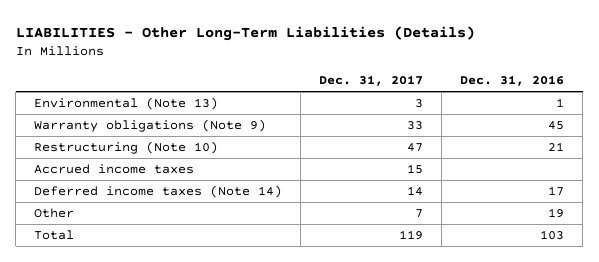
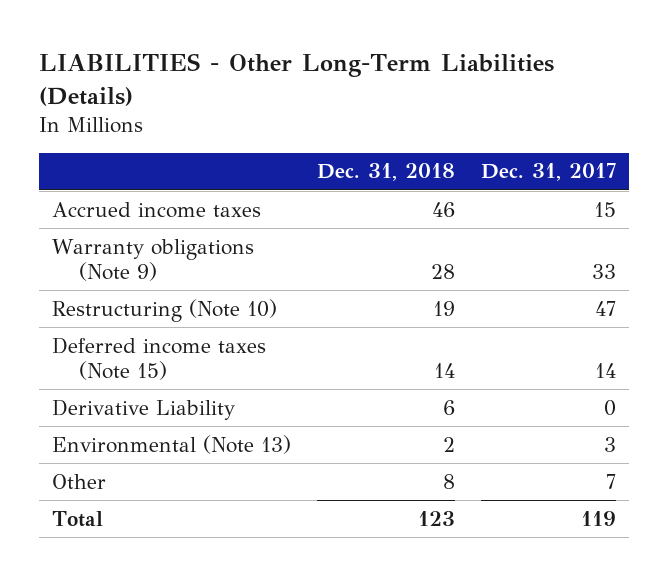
[460,75,565,87] Dec. 31, 2016 -> none
none -> [316,163,455,182] Dec. 31, 2018
[34,164,195,175] Accrued income taxes -> [51,201,261,218] Accrued income taxes
[34,185,283,199] Deferred income taxes (Note 14) -> [51,336,266,380] Deferred income taxes (Note 15)
none -> [51,398,235,420] Derivative Liability
[34,97,219,111] Environmental (Note 13) -> [51,434,291,454] Environmental (Note 13)

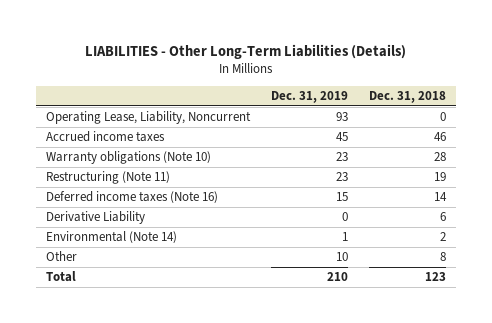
[480,163,616,182] Dec. 31, 2017 -> none
none -> [271,91,349,104] Dec. 31, 2019
none -> [46,111,252,125] Operating Lease, Liability, Noncurrent
[51,238,254,281] Warranty obligations (Note 9) -> [46,151,212,165] Warranty obligations (Note 10)
[51,298,277,322] Restructuring (Note 10) -> [46,171,171,185] Restructuring (Note 11)
[51,336,266,380] Deferred income taxes (Note 15) -> [46,191,219,204] Deferred income taxes (Note 16)
[51,434,291,454] Environmental (Note 13) -> [46,231,178,244] Environmental (Note 14)

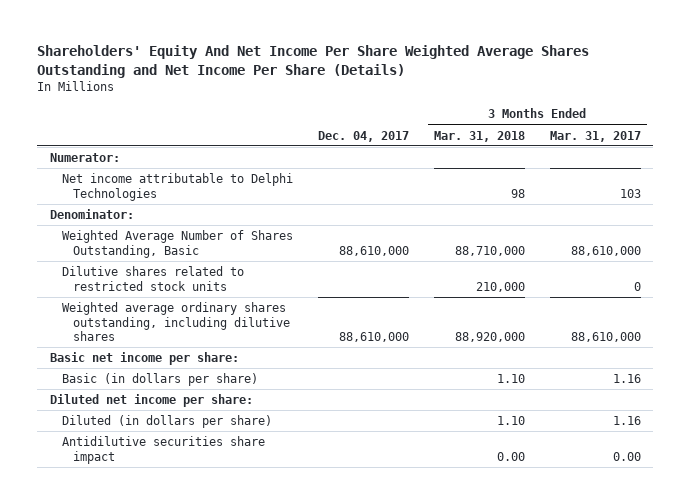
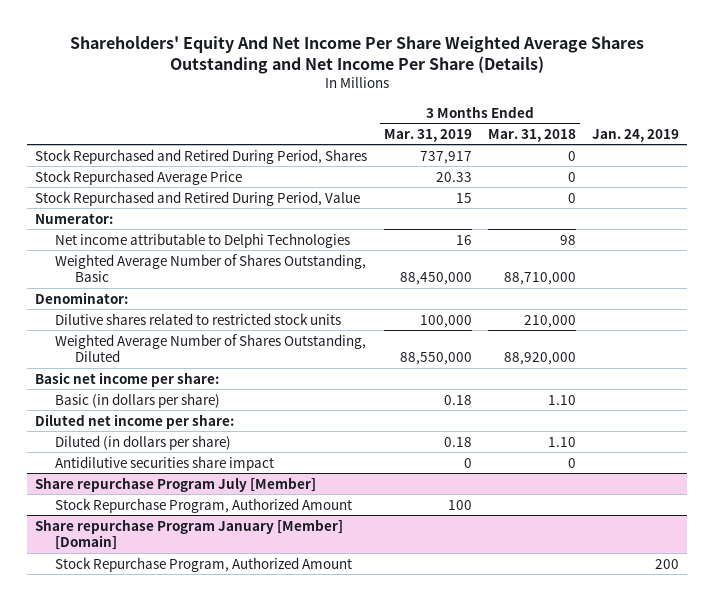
[317,130,409,142] Dec. 04, 2017 -> none
[549,130,641,142] Mar. 31, 2017 -> none
none -> [383,128,472,142] Mar. 31, 2019
none -> [591,128,679,142] Jan. 24, 2019
none -> [35,148,368,164] Stock Repurchased and Retired During Period, Shares
none -> [35,169,243,185] Stock Repurchased Average Price
none -> [35,190,361,206] Stock Repurchased and Retired During Period, Value
[49,208,134,219] Denominator: -> [35,291,129,304] Denominator:
[61,301,291,342] Weighted average ordinary shares outstanding, including dilutive shares -> [55,333,367,363] Weighted Average Number of Shares Outstanding, Diluted
[496,451,525,461] 0.00 -> [567,457,576,468] 0
none -> [35,476,317,492] Share repurchase Program July [Member]
none -> [55,497,353,513] Stock Repurchase Program, Authorized Amount
none -> [35,518,344,551] Share repurchase Program January [Member] [Domain]
none -> [55,556,353,572] Stock Repurchase Program, Authorized Amount

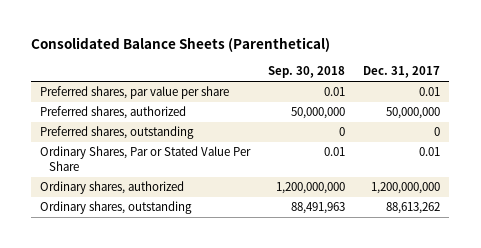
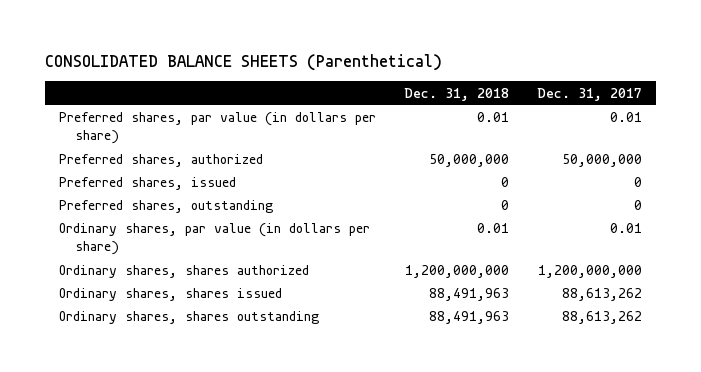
[31,37,331,53] Consolidated Balance Sheets (Parenthetical) -> [44,53,442,71] CONSOLIDATED BALANCE SHEETS (Parenthetical)
[268,66,346,79] Sep. 30, 2018 -> none
none -> [404,87,510,101] Dec. 31, 2018
[40,86,230,100] Preferred shares, par value per share -> [58,111,376,144] Preferred shares, par value (in dollars per share)
none -> [58,176,236,190] Preferred shares, issued
[40,146,252,172] Ordinary Shares, Par or Stated Value Per Share -> [58,222,370,255] Ordinary shares, par value (in dollars per share)
[40,181,185,195] Ordinary shares, authorized -> [58,264,309,278] Ordinary shares, shares authorized
none -> [58,287,282,301] Ordinary shares, shares issued
[40,201,193,215] Ordinary shares, outstanding -> [58,310,319,324] Ordinary shares, shares outstanding

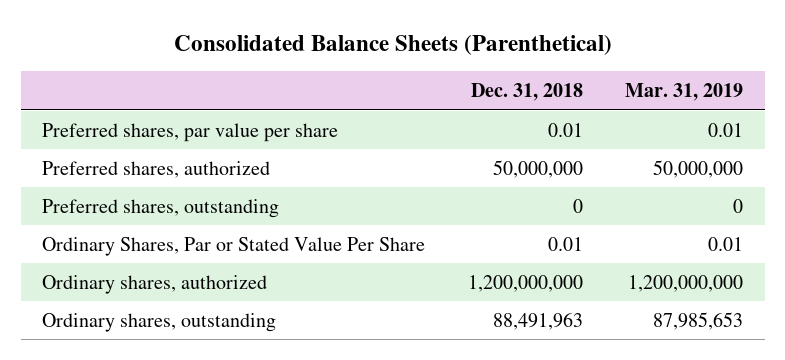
[44,53,442,71] CONSOLIDATED BALANCE SHEETS (Parenthetical) -> [173,35,612,56] Consolidated Balance Sheets (Parenthetical)
[537,87,643,101] Dec. 31, 2017 -> none
none -> [625,83,744,102] Mar. 31, 2019
[58,111,376,144] Preferred shares, par value (in dollars per share) -> [41,122,338,142] Preferred shares, par value per share
[58,176,236,190] Preferred shares, issued -> none
[58,287,282,301] Ordinary shares, shares issued -> none
[58,222,370,255] Ordinary shares, par value (in dollars per share) -> [41,236,425,256] Ordinary Shares, Par or Stated Value Per Share
[58,264,309,278] Ordinary shares, shares authorized -> [41,274,267,294] Ordinary shares, authorized
[58,310,319,324] Ordinary shares, shares outstanding -> [41,312,276,332] Ordinary shares, outstanding

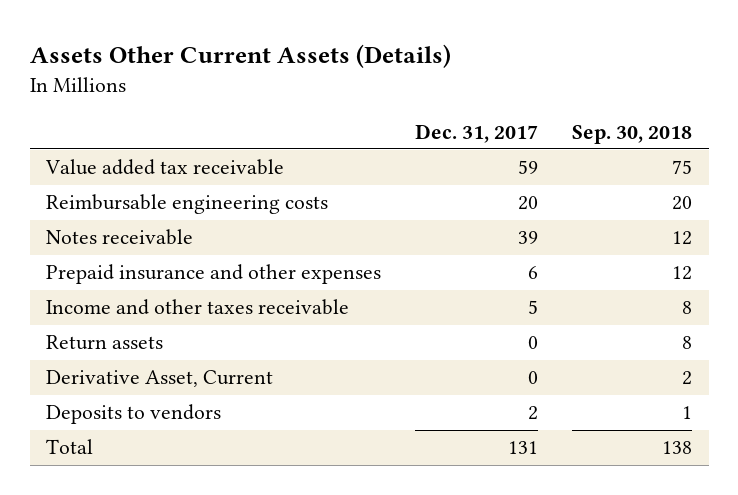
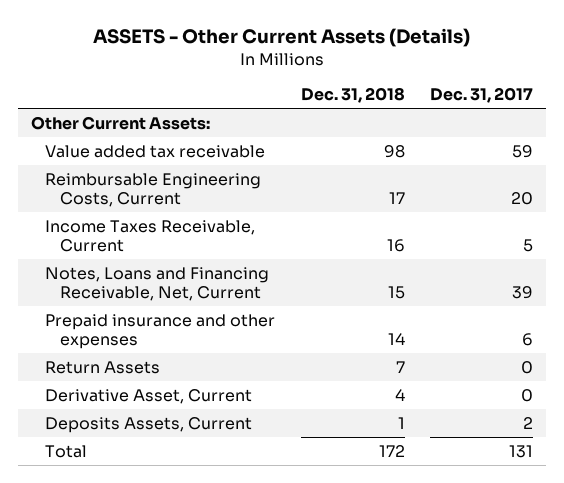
[29,44,451,69] Assets Other Current Assets (Details) -> [92,27,470,47] ASSETS - Other Current Assets (Details)
[571,124,692,144] Sep. 30, 2018 -> none
none -> [300,87,405,104] Dec. 31, 2018
none -> [30,115,210,130] Other Current Assets:
[46,194,329,215] Reimbursable engineering costs -> [45,172,262,208] Reimbursable Engineering Costs, Current
none -> [45,219,256,253] Income Taxes Receivable, Current
[46,229,194,246] Notes receivable -> [45,266,270,302] Notes, Loans and Financing Receivable, Net, Current
[46,299,350,316] Income and other taxes receivable -> none
[46,335,164,351] Return assets -> [45,360,161,374] Return Assets
[46,404,222,425] Deposits to vendors -> [45,416,253,433] Deposits Assets, Current

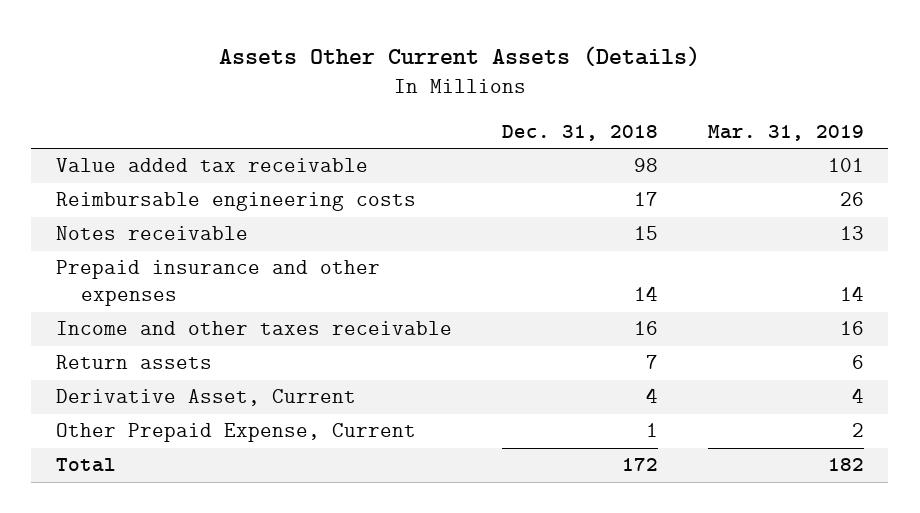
[92,27,470,47] ASSETS - Other Current Assets (Details) -> [218,46,700,68] Assets Other Current Assets (Details)
[430,87,534,104] Dec. 31, 2017 -> none
none -> [707,124,864,141] Mar. 31, 2019
[30,115,210,130] Other Current Assets: -> none
[45,219,256,253] Income Taxes Receivable, Current -> none
[45,172,262,208] Reimbursable Engineering Costs, Current -> [56,192,417,212] Reimbursable engineering costs
[45,266,270,302] Notes, Loans and Financing Receivable, Net, Current -> [56,226,249,241] Notes receivable
none -> [56,321,453,336] Income and other taxes receivable
[45,360,161,374] Return Assets -> [56,355,213,370] Return assets
[45,416,253,433] Deposits Assets, Current -> none
none -> [56,423,417,443] Other Prepaid Expense, Current

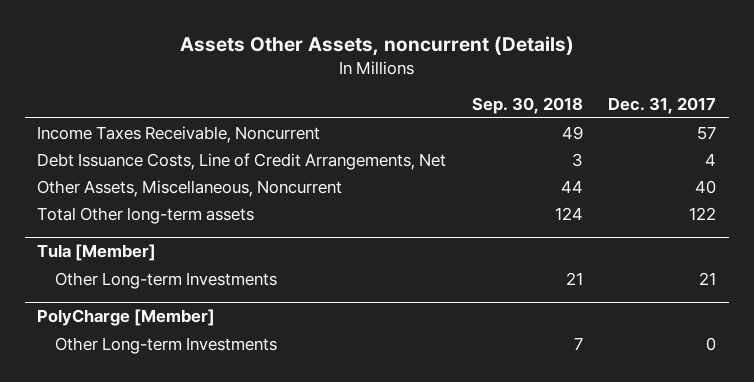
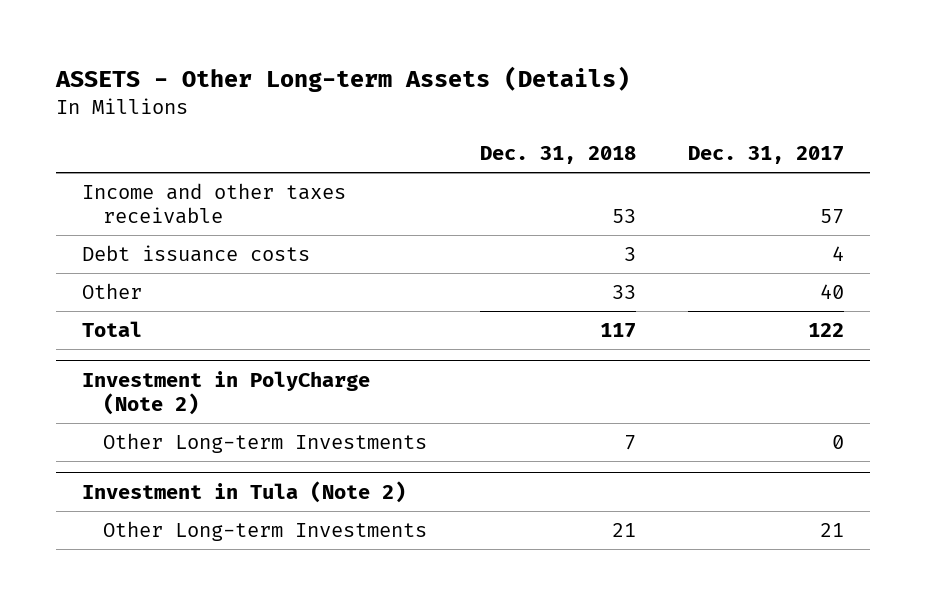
[179,35,574,56] Assets Other Assets, noncurrent (Details) -> [54,65,630,92] ASSETS - Other Long-term Assets (Details)
[471,97,583,115] Sep. 30, 2018 -> none
none -> [479,146,636,165] Dec. 31, 2018
[37,244,157,262] Tula [Member] -> none
[54,271,277,289] Other Long-term Investments -> none
[37,125,321,143] Income Taxes Receivable, Noncurrent -> [81,183,346,224] Income and other taxes receivable
[37,152,447,170] Debt Issuance Costs, Line of Credit Arrangements, Net -> [81,245,310,263] Debt issuance costs
[37,179,343,197] Other Assets, Miscellaneous, Noncurrent -> [81,283,142,300] Other
[37,206,255,224] Total Other long-term assets -> [81,321,142,338] Total
[37,309,216,327] PolyCharge [Member] -> [81,371,370,415] Investment in PolyCharge (Note 2)
none -> [81,481,406,504] Investment in Tula (Note 2)
none -> [103,521,428,542] Other Long-term Investments

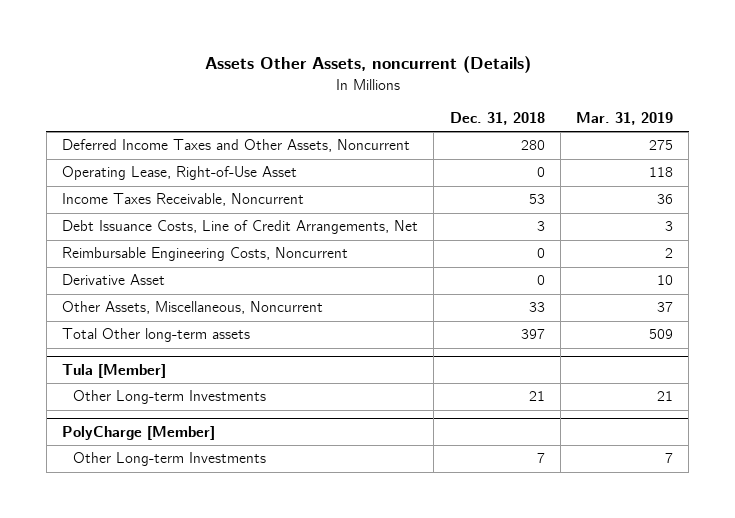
[54,65,630,92] ASSETS - Other Long-term Assets (Details) -> [204,56,531,74] Assets Other Assets, noncurrent (Details)
[687,146,844,165] Dec. 31, 2017 -> none
none -> [576,111,674,125] Mar. 31, 2019
[81,371,370,415] Investment in PolyCharge (Note 2) -> none
[103,433,428,454] Other Long-term Investments -> none
none -> [61,139,410,153] Deferred Income Taxes and Other Assets, Noncurrent
none -> [61,166,297,181] Operating Lease, Right-of-Use Asset
[81,183,346,224] Income and other taxes receivable -> [61,193,304,207] Income Taxes Receivable, Noncurrent
[81,245,310,263] Debt issuance costs -> [61,220,418,235] Debt Issuance Costs, Line of Credit Arrangements, Net
none -> [61,247,348,262] Reimbursable Engineering Costs, Noncurrent
none -> [61,274,165,286] Derivative Asset
[81,283,142,300] Other -> [61,301,323,315] Other Assets, Miscellaneous, Noncurrent
[81,321,142,338] Total -> [61,328,250,343] Total Other long-term assets
[599,323,636,339] 117 -> [520,329,545,340] 397
[81,481,406,504] Investment in Tula (Note 2) -> [61,364,166,379] Tula [Member]
none -> [61,426,215,441] PolyCharge [Member]
none -> [73,452,267,467] Other Long-term Investments

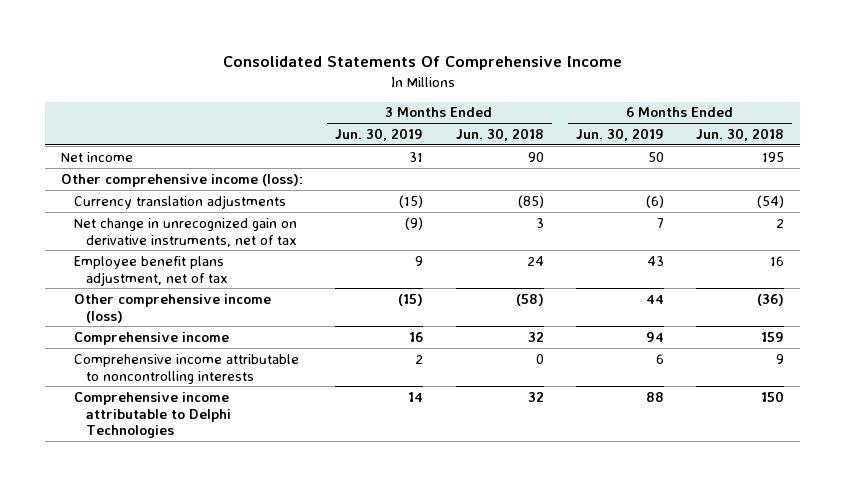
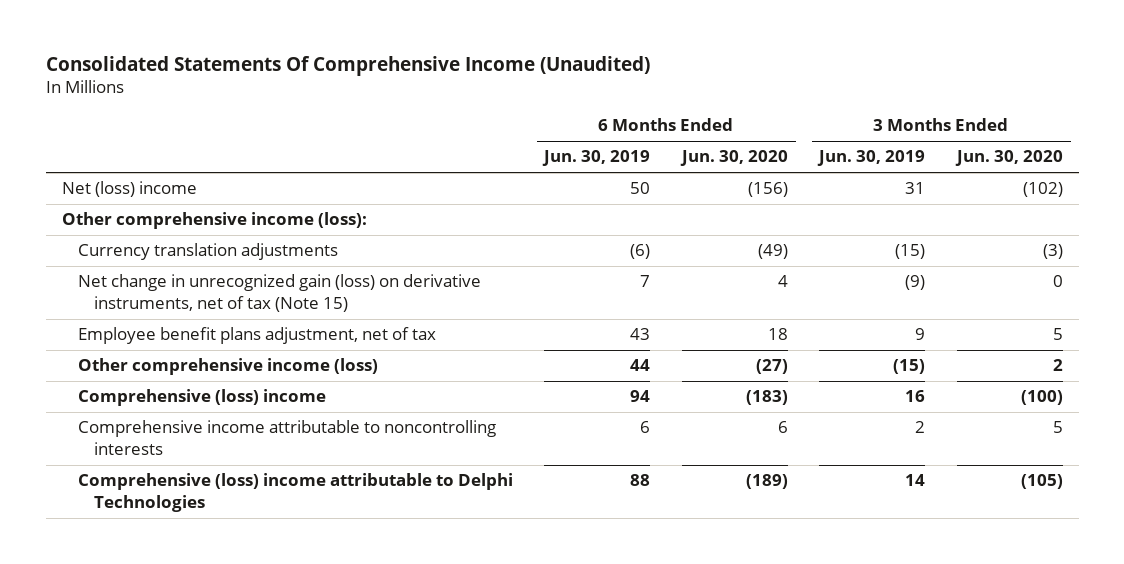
[222,56,622,71] Consolidated Statements Of Comprehensive Income -> [45,56,650,77] Consolidated Statements Of Comprehensive Income (Unaudited)
[455,127,544,141] Jun. 30, 2018 -> none
[696,127,785,141] Jun. 30, 2018 -> none
none -> [679,150,788,167] Jun. 30, 2020
none -> [954,150,1063,167] Jun. 30, 2020
[61,151,134,162] Net income -> [61,181,197,198] Net (loss) income
[73,217,298,247] Net change in unrecognized gain on derivative instruments, net of tax -> [77,274,481,312] Net change in unrecognized gain (loss) on derivative instruments, net of tax (Note 15)
[73,331,229,345] Comprehensive income -> [77,389,326,407] Comprehensive (loss) income
[73,391,232,439] Comprehensive income attributable to Delphi Technologies -> [77,473,513,512] Comprehensive (loss) income attributable to Delphi Technologies

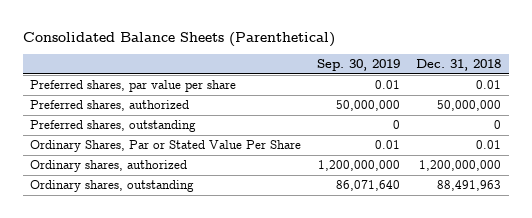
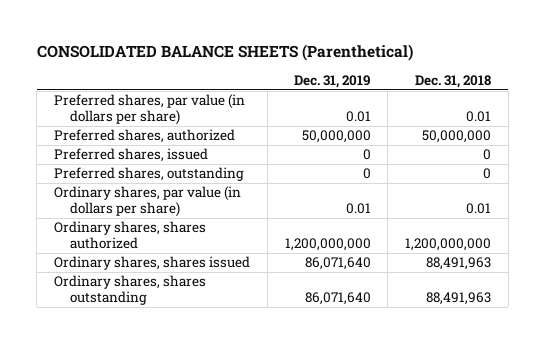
[22,31,335,47] Consolidated Balance Sheets (Parenthetical) -> [36,44,413,62] CONSOLIDATED BALANCE SHEETS (Parenthetical)
[317,59,401,72] Sep. 30, 2019 -> none
none -> [293,75,371,89] Dec. 31, 2019
[30,80,237,93] Preferred shares, par value per share -> [54,94,246,125] Preferred shares, par value (in dollars per share)
none -> [54,148,209,163] Preferred shares, issued
[30,140,302,153] Ordinary Shares, Par or Stated Value Per Share -> [54,186,242,217] Ordinary shares, par value (in dollars per share)
[30,160,188,173] Ordinary shares, authorized -> [54,221,207,249] Ordinary shares, shares authorized
none -> [54,256,251,271] Ordinary shares, shares issued
[30,180,195,193] Ordinary shares, outstanding -> [54,275,207,305] Ordinary shares, shares outstanding

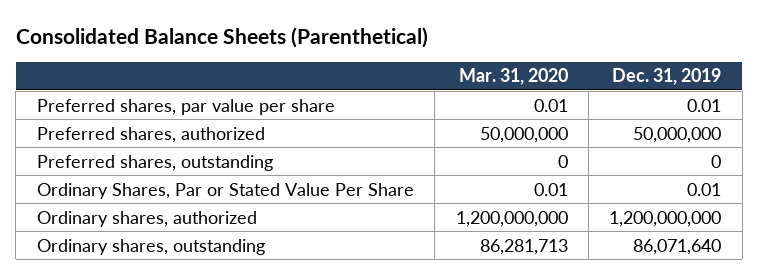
[36,44,413,62] CONSOLIDATED BALANCE SHEETS (Parenthetical) -> [15,26,428,48] Consolidated Balance Sheets (Parenthetical)
[415,75,492,89] Dec. 31, 2018 -> none
none -> [458,68,568,86] Mar. 31, 2020
[54,94,246,125] Preferred shares, par value (in dollars per share) -> [36,98,335,115] Preferred shares, par value per share
[54,148,209,163] Preferred shares, issued -> none
[54,256,251,271] Ordinary shares, shares issued -> none
[54,186,242,217] Ordinary shares, par value (in dollars per share) -> [36,182,414,199] Ordinary Shares, Par or Stated Value Per Share
[54,221,207,249] Ordinary shares, shares authorized -> [36,210,257,227] Ordinary shares, authorized
[54,275,207,305] Ordinary shares, shares outstanding -> [36,238,265,255] Ordinary shares, outstanding

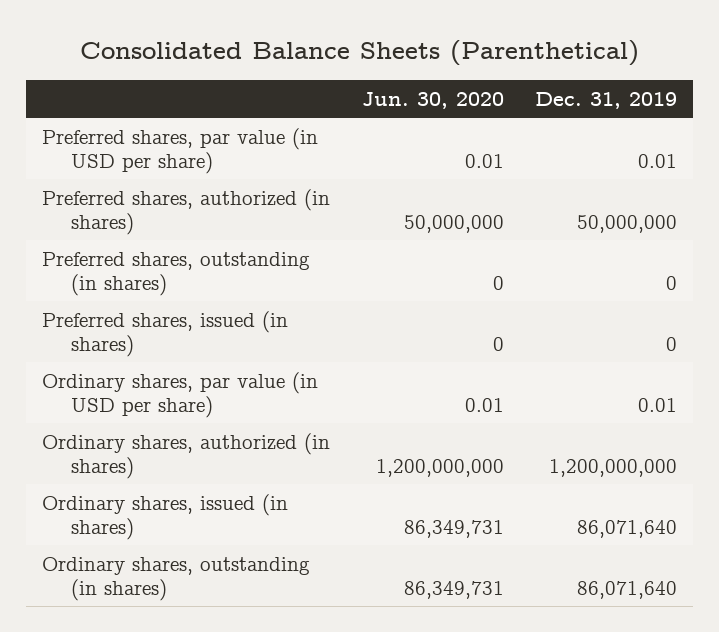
[458,68,568,86] Mar. 31, 2020 -> none
none -> [361,92,504,110] Jun. 30, 2020
[36,98,335,115] Preferred shares, par value per share -> [42,127,319,175] Preferred shares, par value (in USD per share)
[36,126,265,143] Preferred shares, authorized -> [42,188,331,236] Preferred shares, authorized (in shares)
[36,154,273,171] Preferred shares, outstanding -> [42,251,311,297] Preferred shares, outstanding (in shares)
none -> [42,310,289,358] Preferred shares, issued (in shares)
[36,182,414,199] Ordinary Shares, Par or Stated Value Per Share -> [42,371,319,419] Ordinary shares, par value (in USD per share)
[36,210,257,227] Ordinary shares, authorized -> [42,432,331,480] Ordinary shares, authorized (in shares)
none -> [42,493,289,541] Ordinary shares, issued (in shares)
[36,238,265,255] Ordinary shares, outstanding -> [42,556,311,602] Ordinary shares, outstanding (in shares)

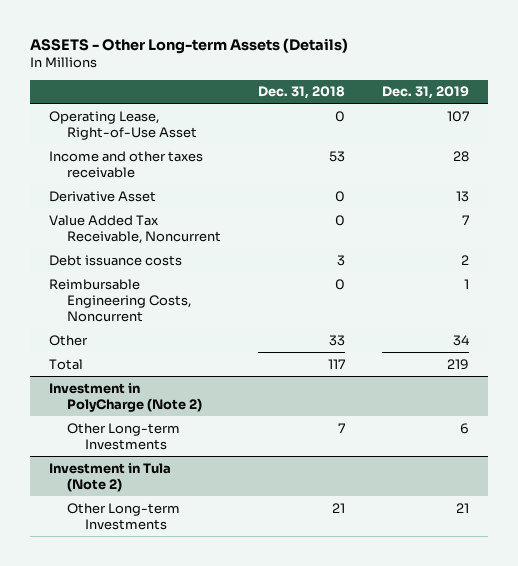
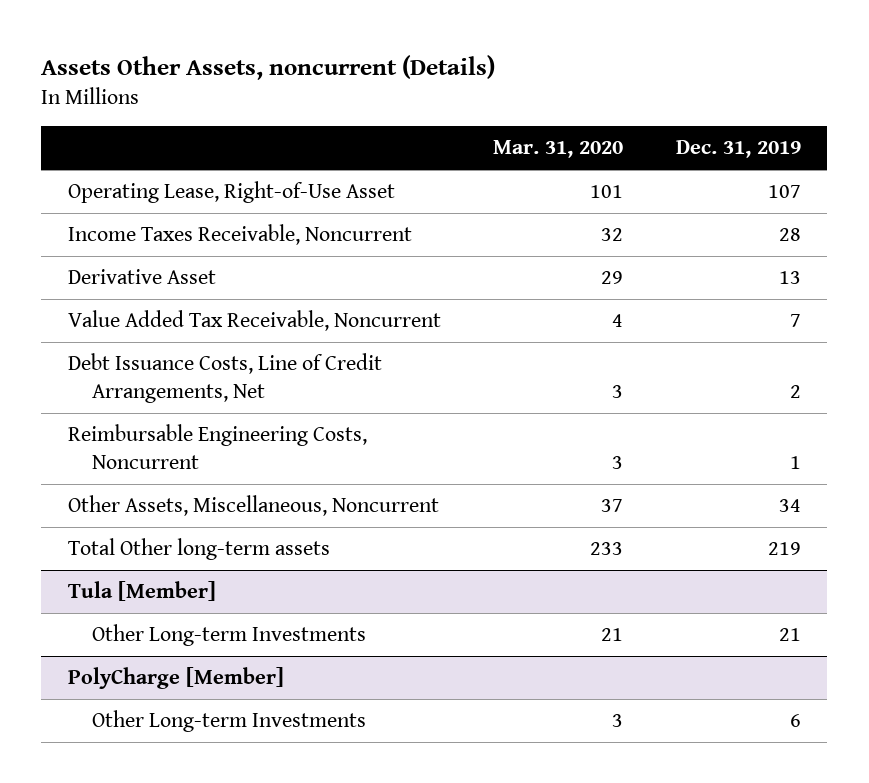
[29,37,348,54] ASSETS - Other Long-term Assets (Details) -> [41,54,496,80] Assets Other Assets, noncurrent (Details)
[258,86,346,100] Dec. 31, 2018 -> none
none -> [493,140,624,159] Mar. 31, 2020
[48,150,203,178] Income and other taxes receivable -> [67,224,412,246] Income Taxes Receivable, Noncurrent
[48,254,182,266] Debt issuance costs -> [67,353,382,403] Debt Issuance Costs, Line of Credit Arrangements, Net
[48,382,202,412] Investment in PolyCharge (Note 2) -> none
[66,422,180,450] Other Long-term Investments -> none
[48,334,88,346] Other -> [67,495,439,517] Other Assets, Miscellaneous, Noncurrent
[48,358,83,370] Total -> [67,538,330,561] Total Other long-term assets
[48,462,171,492] Investment in Tula (Note 2) -> [67,581,216,602] Tula [Member]
none -> [67,667,284,690] PolyCharge [Member]
none -> [91,710,366,733] Other Long-term Investments

